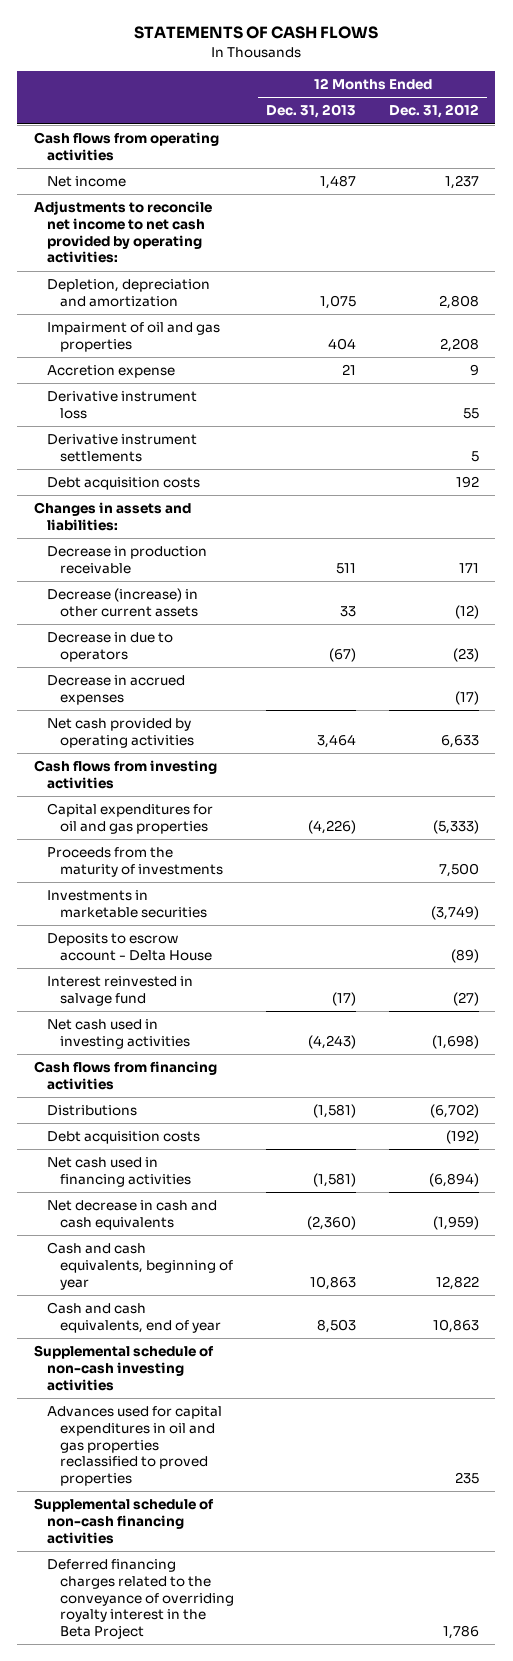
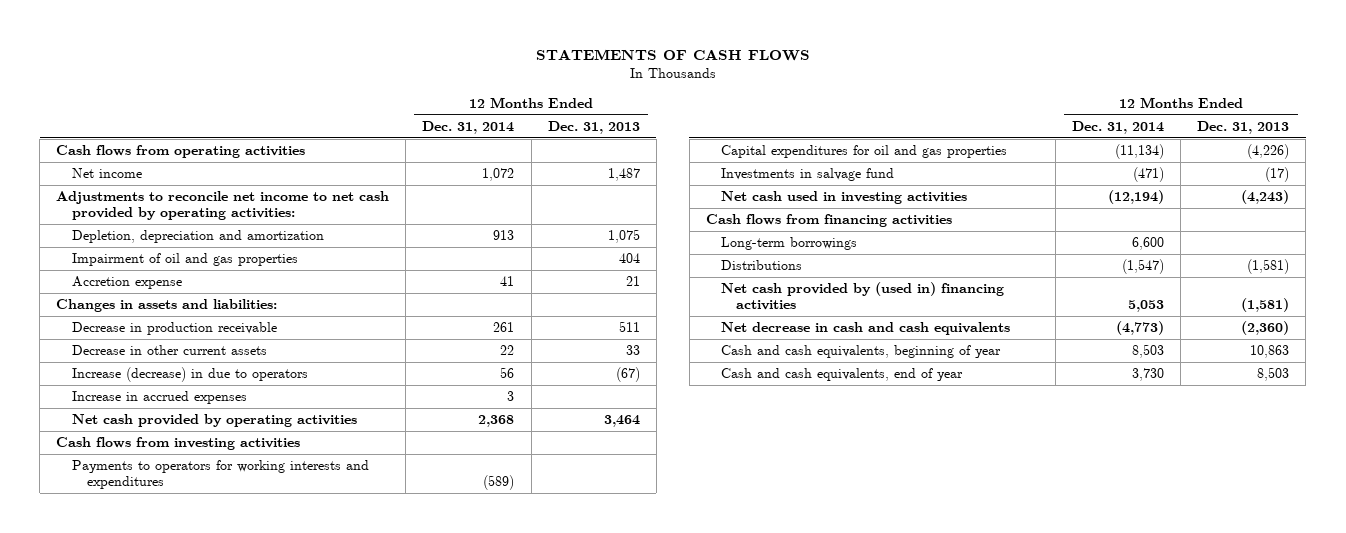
[388,104,479,119] Dec. 31, 2012 -> none
none -> [422,120,515,134] Dec. 31, 2014
[46,391,197,419] Derivative instrument loss -> none
[46,434,197,462] Derivative instrument settlements -> none
[46,477,200,491] Debt acquisition costs -> none
[46,588,198,617] Decrease (increase) in other current assets -> [71,345,267,356] Decrease in other current assets
[46,632,173,662] Decrease in due to operators -> [71,367,308,383] Increase (decrease) in due to operators
[46,675,185,705] Decrease in accrued expenses -> [71,391,247,405] Increase in accrued expenses
none -> [71,460,369,490] Payments to operators for working interests and expenditures
[46,847,223,877] Proceeds from the maturity of investments -> none
[46,890,207,918] Investments in marketable securities -> none
[46,933,212,961] Deposits to escrow account - Delta House -> none
[46,976,193,1006] Interest reinvested in salvage fund -> [721,168,895,182] Investments in salvage fund
none -> [721,237,858,251] Long-term borrowings
[46,1131,200,1145] Debt acquisition costs -> none
[46,1157,191,1187] Net cash used in financing activities -> [721,282,1005,311] Net cash provided by (used in) financing activities
[33,1345,214,1391] Supplemental schedule of non-cash investing activities -> none
[46,1406,222,1487] Advances used for capital expenditures in oil and gas properties reclassified to proved properties -> none
[33,1498,214,1544] Supplemental schedule of non-cash financing activities -> none
[46,1559,234,1640] Deferred financing charges related to the conveyance of overriding royalty interest in the Beta Project -> none

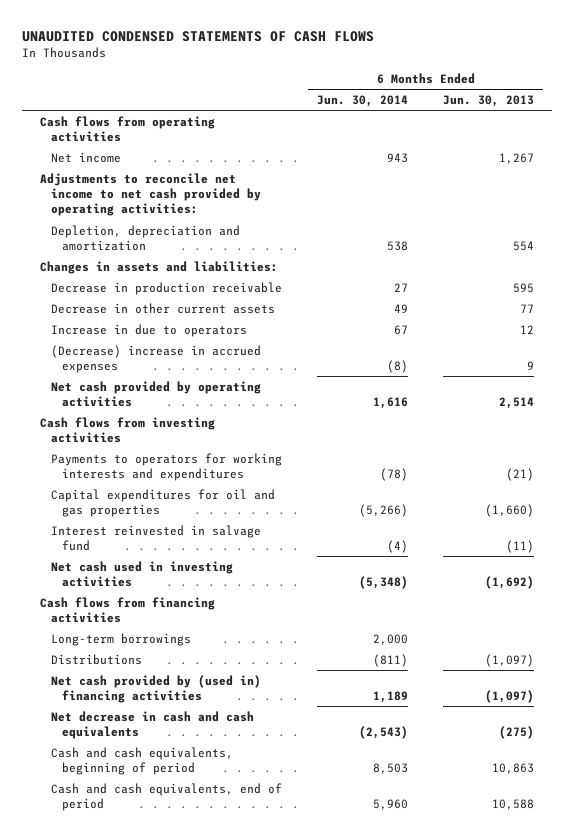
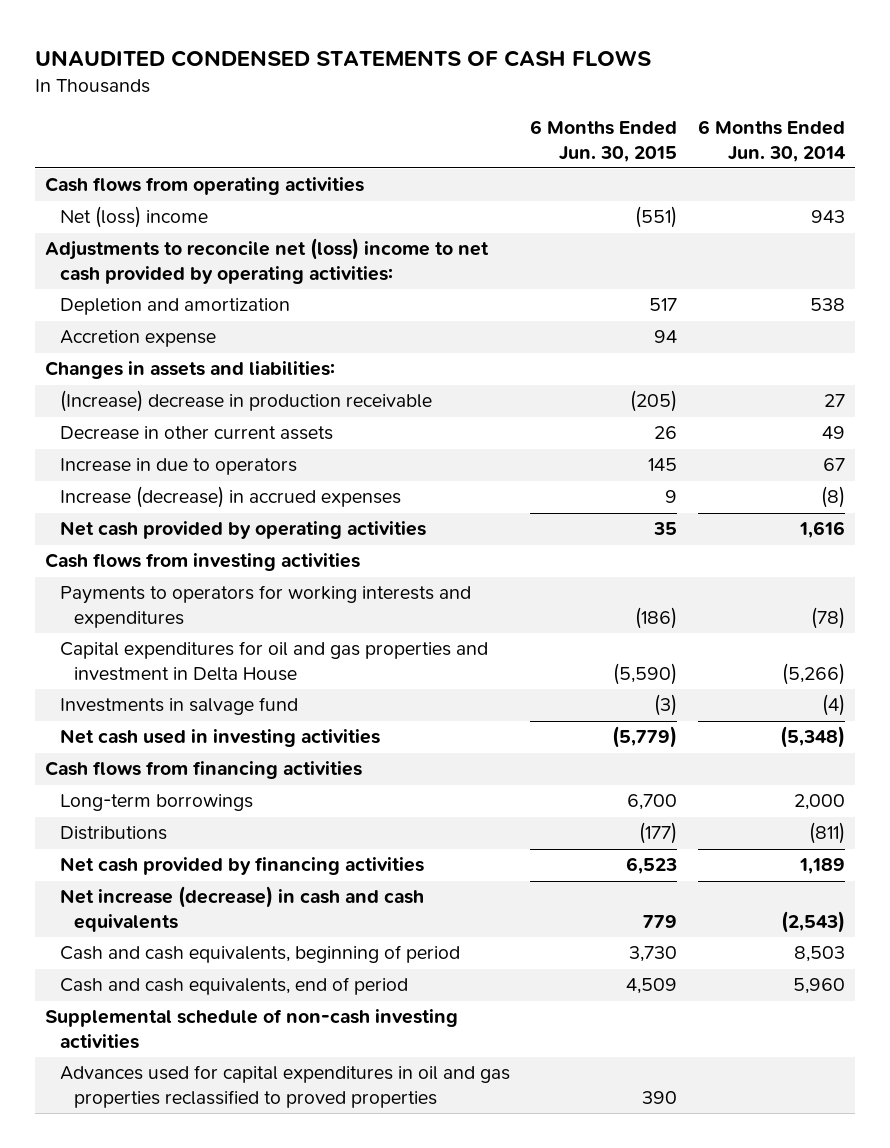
[443,94,535,107] Jun. 30, 2013 -> none
none -> [530,119,678,162] 6 Months Ended Jun. 30, 2015
[50,151,121,163] Net income -> [59,206,208,229] Net (loss) income
[39,172,261,217] Adjustments to reconcile net income to net cash provided by operating activities: -> [45,238,490,285] Adjustments to reconcile net (loss) income to net cash provided by operating activities:
[50,224,240,251] Depletion, depreciation and amortization -> [59,298,290,316] Depletion and amortization
none -> [59,330,216,348] Accretion expense
[50,281,282,295] Decrease in production receivable -> [59,390,432,413] (Increase) decrease in production receivable
[50,344,261,373] (Decrease) increase in accrued expenses -> [59,486,401,509] Increase (decrease) in accrued expenses
[50,488,275,517] Capital expenditures for oil and gas properties -> [59,641,488,682] Capital expenditures for oil and gas properties and investment in Delta House
[50,524,261,551] Interest reinvested in salvage fund -> [59,697,298,716] Investments in salvage fund
[50,674,261,703] Net cash provided by (used in) financing activities -> [59,857,424,876] Net cash provided by financing activities
[50,710,254,739] Net decrease in cash and cash equivalents -> [59,886,424,933] Net increase (decrease) in cash and cash equivalents
none -> [45,1009,459,1050] Supplemental schedule of non-cash investing activities
none -> [59,1065,510,1109] Advances used for capital expenditures in oil and gas properties reclassified to proved properties

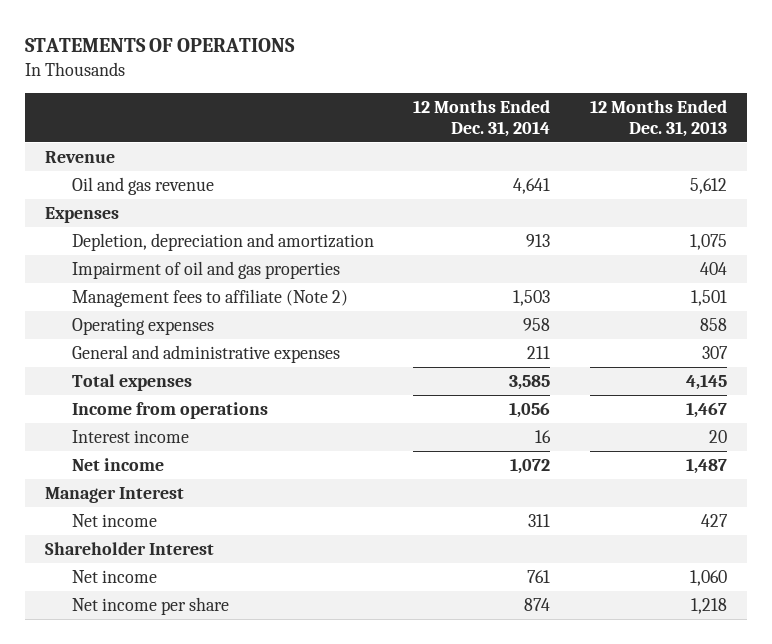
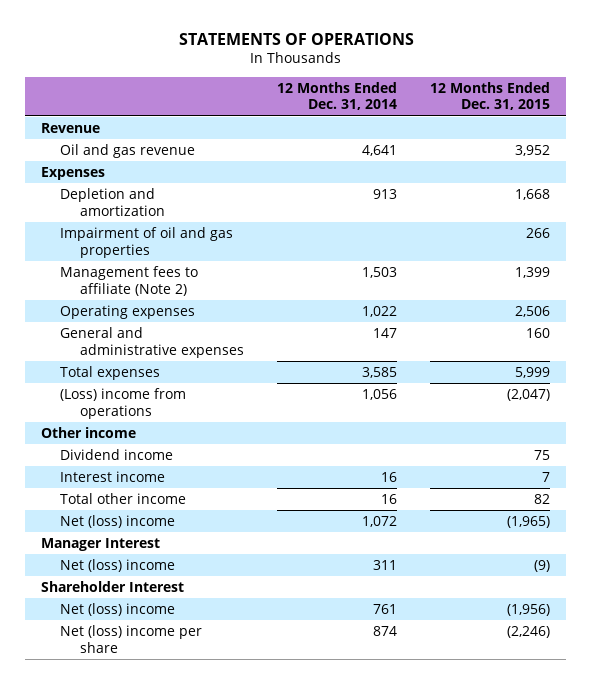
[589,100,727,137] 12 Months Ended Dec. 31, 2013 -> none
none -> [429,81,550,111] 12 Months Ended Dec. 31, 2015
[71,232,374,251] Depletion, depreciation and amortization -> [60,187,165,216] Depletion and amortization
[523,317,551,331] 958 -> [361,305,397,317] 1,022
[527,345,551,359] 211 -> [372,327,397,338] 147
[71,401,268,419] Income from operations -> [60,387,187,419] (Loss) income from operations
none -> [41,426,137,438] Other income
none -> [60,448,174,460] Dividend income
none -> [60,492,187,504] Total other income
[71,457,164,471] Net income -> [60,514,176,528] Net (loss) income
[71,513,157,527] Net income -> [60,558,176,572] Net (loss) income
[71,569,157,583] Net income -> [60,602,176,616] Net (loss) income
[71,596,229,615] Net income per share -> [60,624,203,653] Net (loss) income per share

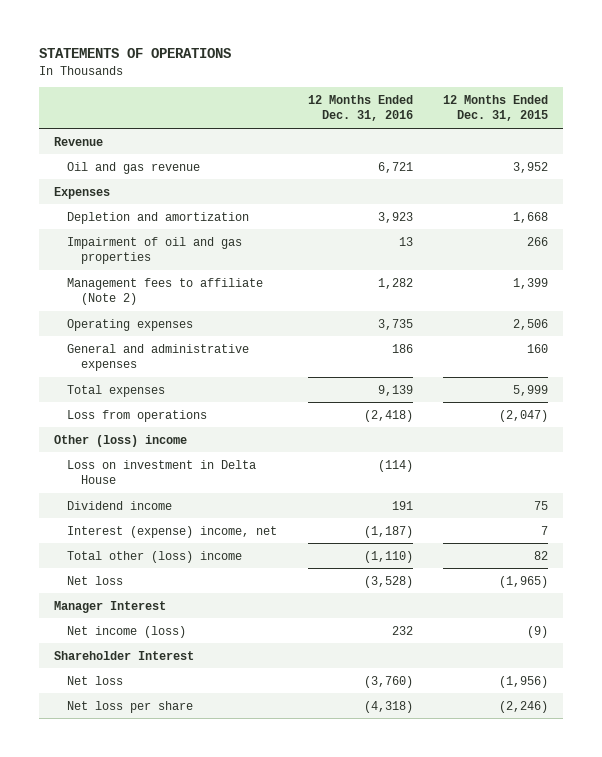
[276,81,397,111] 12 Months Ended Dec. 31, 2014 -> none
none -> [307,94,413,122] 12 Months Ended Dec. 31, 2016
[60,387,187,419] (Loss) income from operations -> [67,409,208,422] Loss from operations
[41,426,137,438] Other income -> [54,434,188,447] Other (loss) income
none -> [67,459,257,485] Loss on investment in Delta House
[60,470,166,482] Interest income -> [67,525,278,538] Interest (expense) income, net
[60,492,187,504] Total other income -> [67,550,243,563] Total other (loss) income
[60,514,176,528] Net (loss) income -> [67,575,124,585] Net loss
[60,558,176,572] Net (loss) income -> [67,625,187,638] Net income (loss)
[60,602,176,616] Net (loss) income -> [67,675,124,685] Net loss
[60,624,203,653] Net (loss) income per share -> [67,700,194,713] Net loss per share

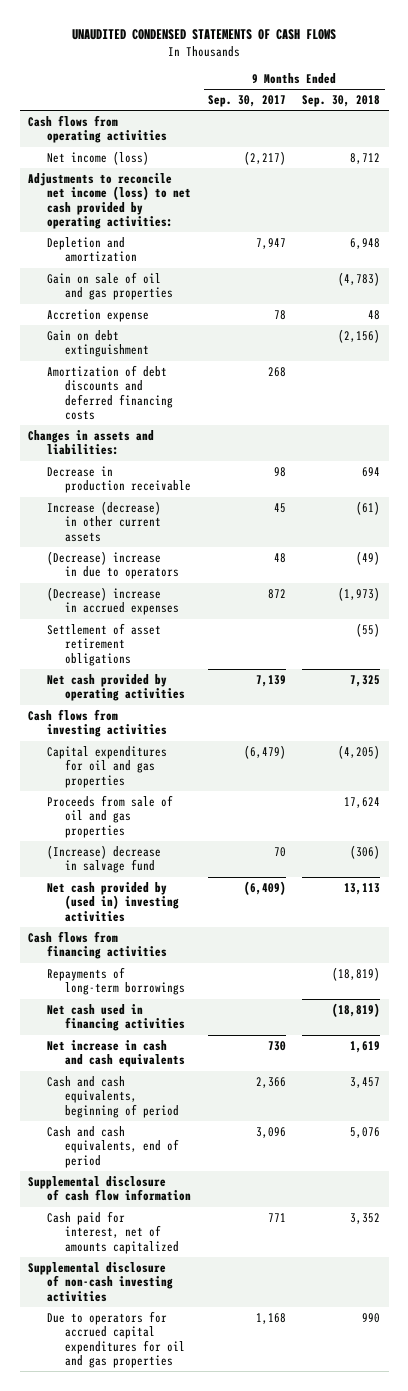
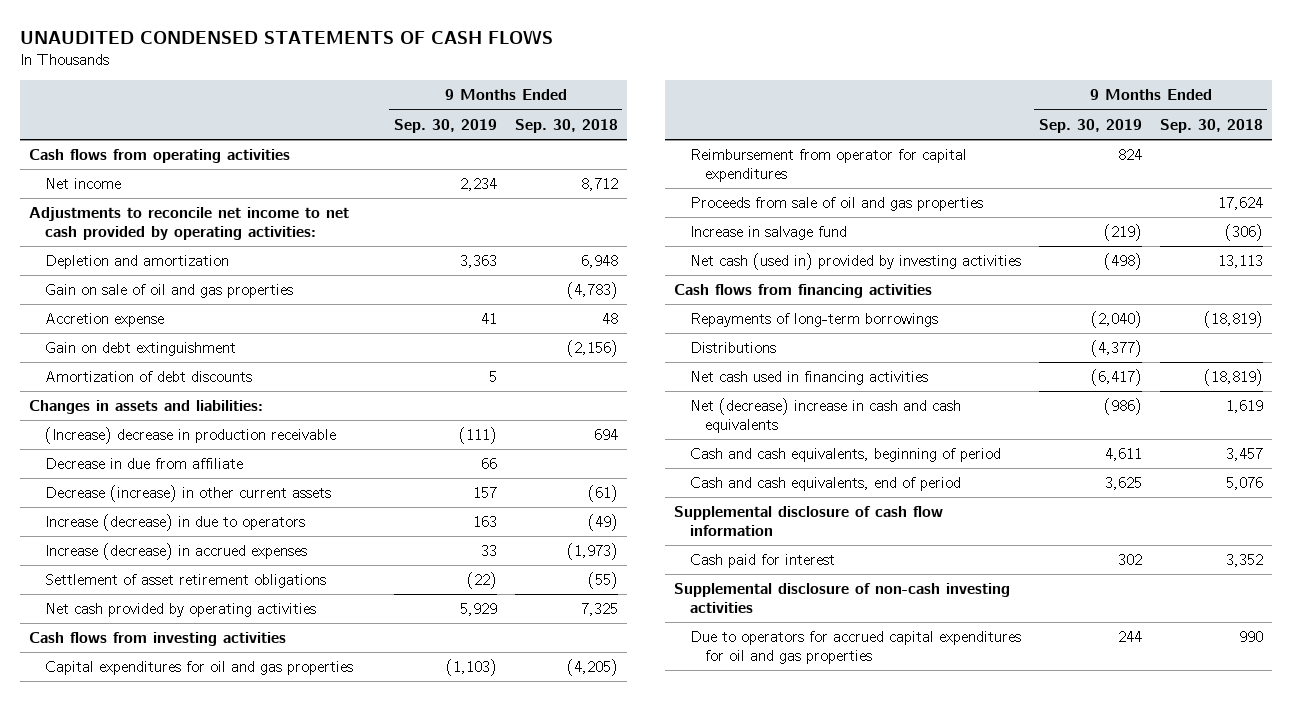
[207,95,286,108] Sep. 30, 2017 -> none
none -> [393,118,497,133] Sep. 30, 2019
[46,150,149,165] Net income (loss) -> [44,178,121,190] Net income
[27,172,191,230] Adjustments to reconcile net income (loss) to net cash provided by operating activities: -> [29,207,350,240] Adjustments to reconcile net income to net cash provided by operating activities:
[46,364,174,421] Amortization of debt discounts and deferred financing costs -> [44,371,252,383] Amortization of debt discounts
[46,465,192,494] Decrease in production receivable -> [44,427,336,445] (Increase) decrease in production receivable
none -> [44,458,243,470] Decrease in due from affiliate
[46,500,162,542] Increase (decrease) in other current assets -> [44,485,331,503] Decrease (increase) in other current assets
[46,550,180,580] (Decrease) increase in due to operators -> [44,514,305,532] Increase (decrease) in due to operators
[46,586,180,616] (Decrease) increase in accrued expenses -> [44,543,307,561] Increase (decrease) in accrued expenses
none -> [689,149,967,182] Reimbursement from operator for capital expenditures
[46,844,161,874] (Increase) decrease in salvage fund -> [689,226,847,241] Increase in salvage fund
[46,881,180,922] Net cash provided by (used in) investing activities -> [689,253,1021,271] Net cash (used in) provided by investing activities
none -> [689,342,776,354] Distributions
[46,1039,186,1068] Net increase in cash and cash equivalents -> [689,398,961,433] Net (decrease) increase in cash and cash equivalents
[46,1210,180,1254] Cash paid for interest, net of amounts capitalized -> [689,554,835,569] Cash paid for interest

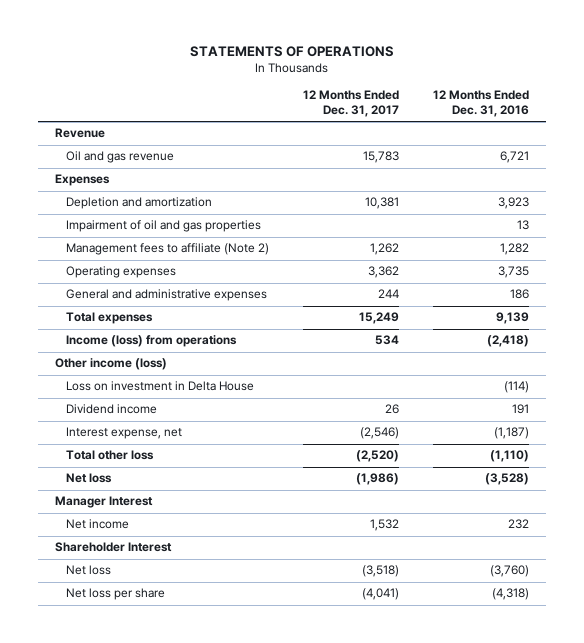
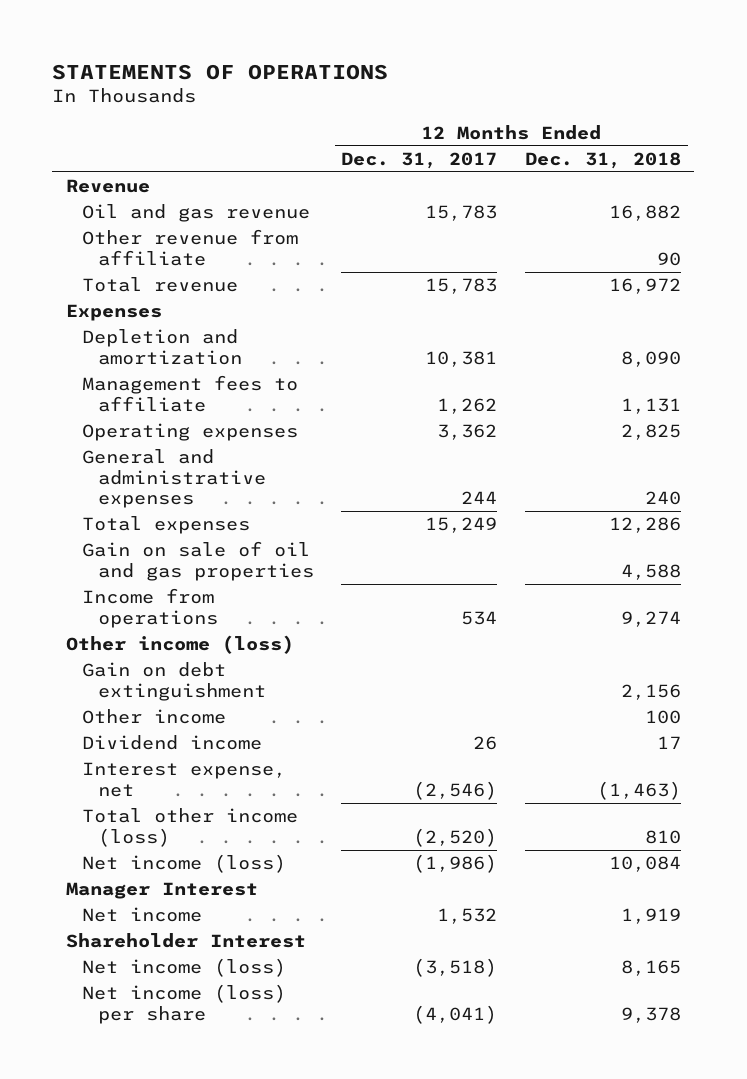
[433,90,530,118] 12 Months Ended Dec. 31, 2016 -> none
none -> [524,151,681,169] Dec. 31, 2018
none -> [81,229,298,266] Other revenue from affiliate
none -> [81,277,238,293] Total revenue
[66,220,262,233] Impairment of oil and gas properties -> none
[66,243,270,256] Management fees to affiliate (Note 2) -> [81,375,298,412] Management fees to affiliate
none -> [81,541,315,581] Gain on sale of oil and gas properties
[66,335,238,348] Income (loss) from operations -> [81,588,219,628] Income from operations
[66,381,255,392] Loss on investment in Delta House -> none
none -> [81,662,267,701] Gain on debt extinguishment
none -> [81,709,226,725] Other income
[66,450,155,461] Total other loss -> [81,808,298,847] Total other income (loss)
[66,473,113,484] Net loss -> [81,854,286,874] Net income (loss)
[66,565,112,576] Net loss -> [81,958,286,978] Net income (loss)
[66,588,166,601] Net loss per share -> [81,984,286,1024] Net income (loss) per share

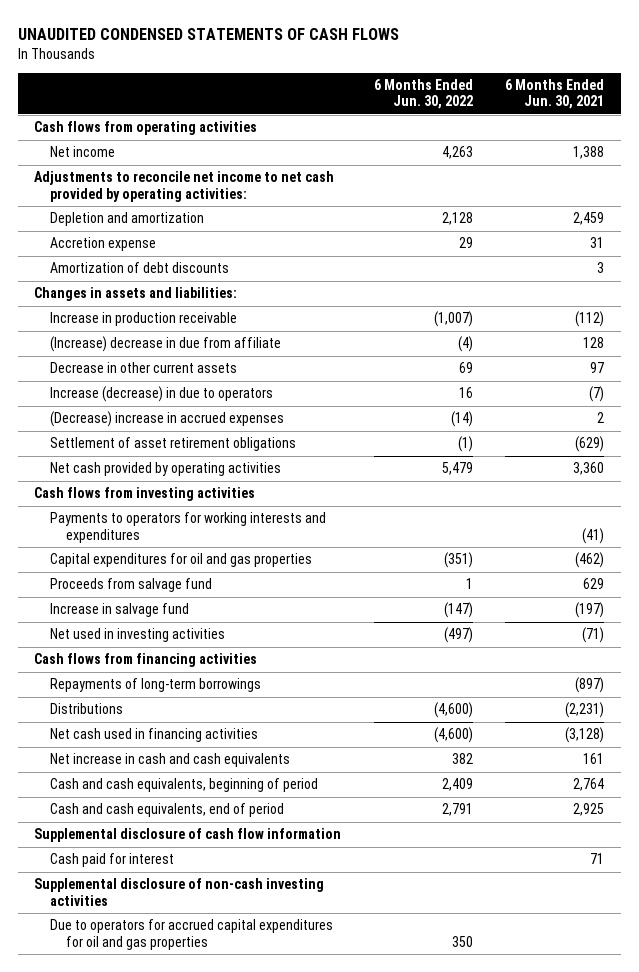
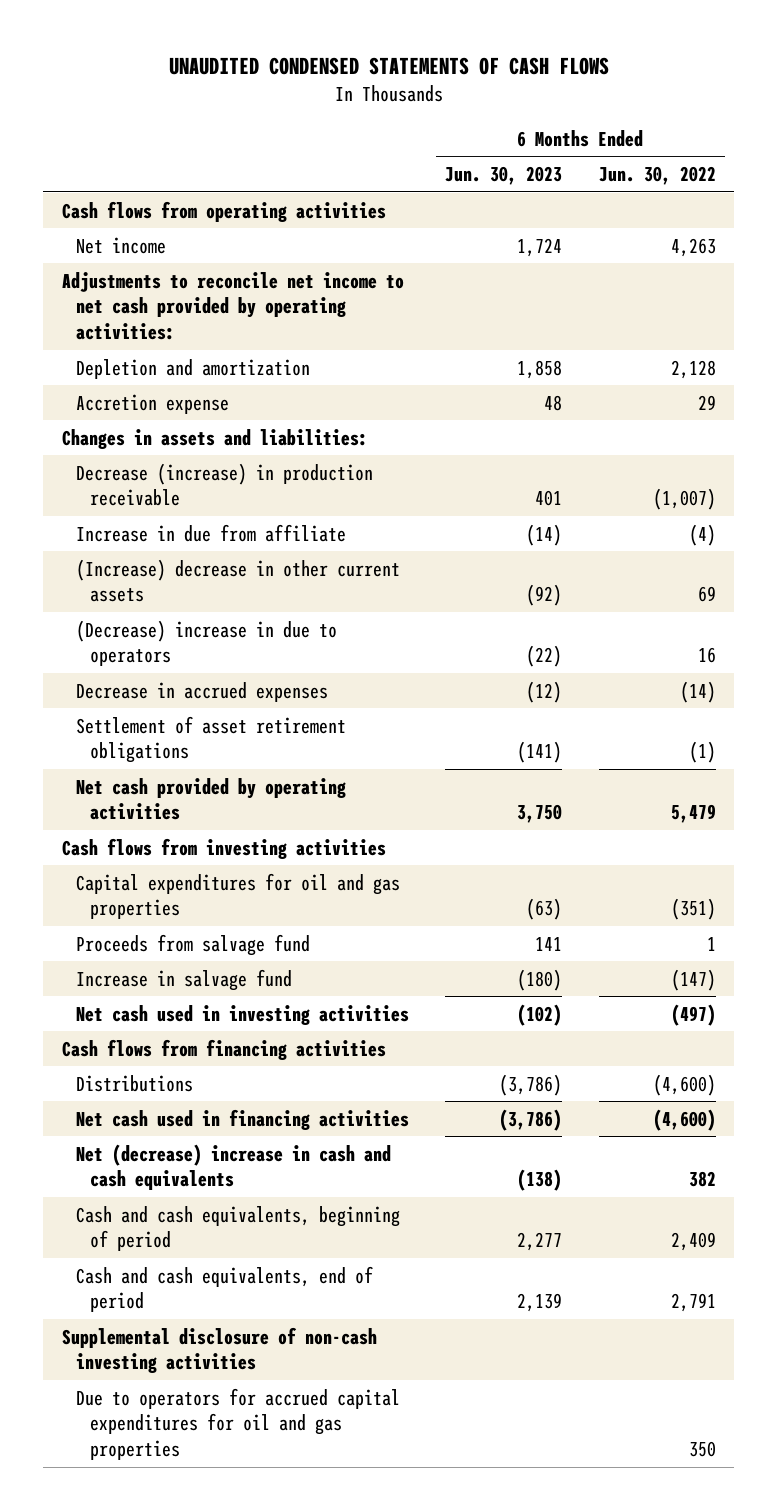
[505,79,605,110] 6 Months Ended Jun. 30, 2021 -> none
none -> [445,165,563,185] Jun. 30, 2023
[50,262,230,274] Amortization of debt discounts -> none
[50,312,238,327] Increase in production receivable -> [75,462,373,507] Decrease (increase) in production receivable
[50,336,282,353] (Increase) decrease in due from affiliate -> [75,523,346,542] Increase in due from affiliate
[50,362,238,374] Decrease in other current assets -> [75,558,400,603] (Increase) decrease in other current assets
[50,386,274,403] Increase (decrease) in due to operators -> [75,619,337,667] (Decrease) increase in due to operators
[50,411,285,428] (Decrease) increase in accrued expenses -> [75,681,328,702] Decrease in accrued expenses
[50,512,327,543] Payments to operators for working interests and expenditures -> none
[50,628,226,643] Net used in investing activities -> [75,1004,409,1025] Net cash used in investing activities
[50,678,262,693] Repayments of long-term borrowings -> none
[50,753,291,768] Net increase in cash and cash equivalents -> [75,1143,391,1191] Net (decrease) increase in cash and cash equivalents
[34,828,342,843] Supplemental disclosure of cash flow information -> none
[50,853,175,868] Cash paid for interest -> none

